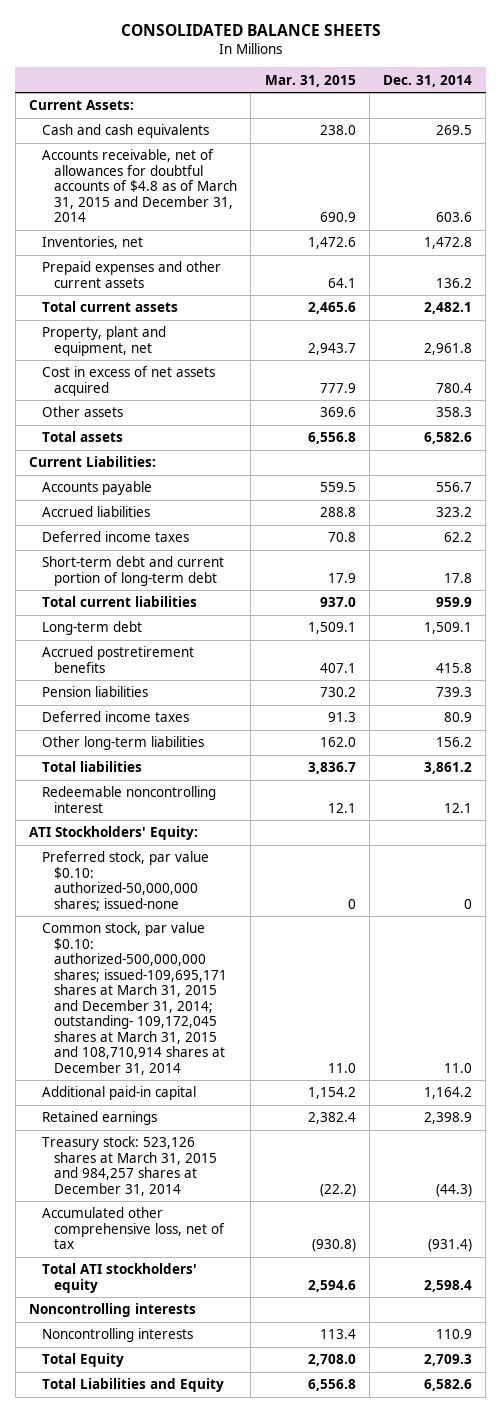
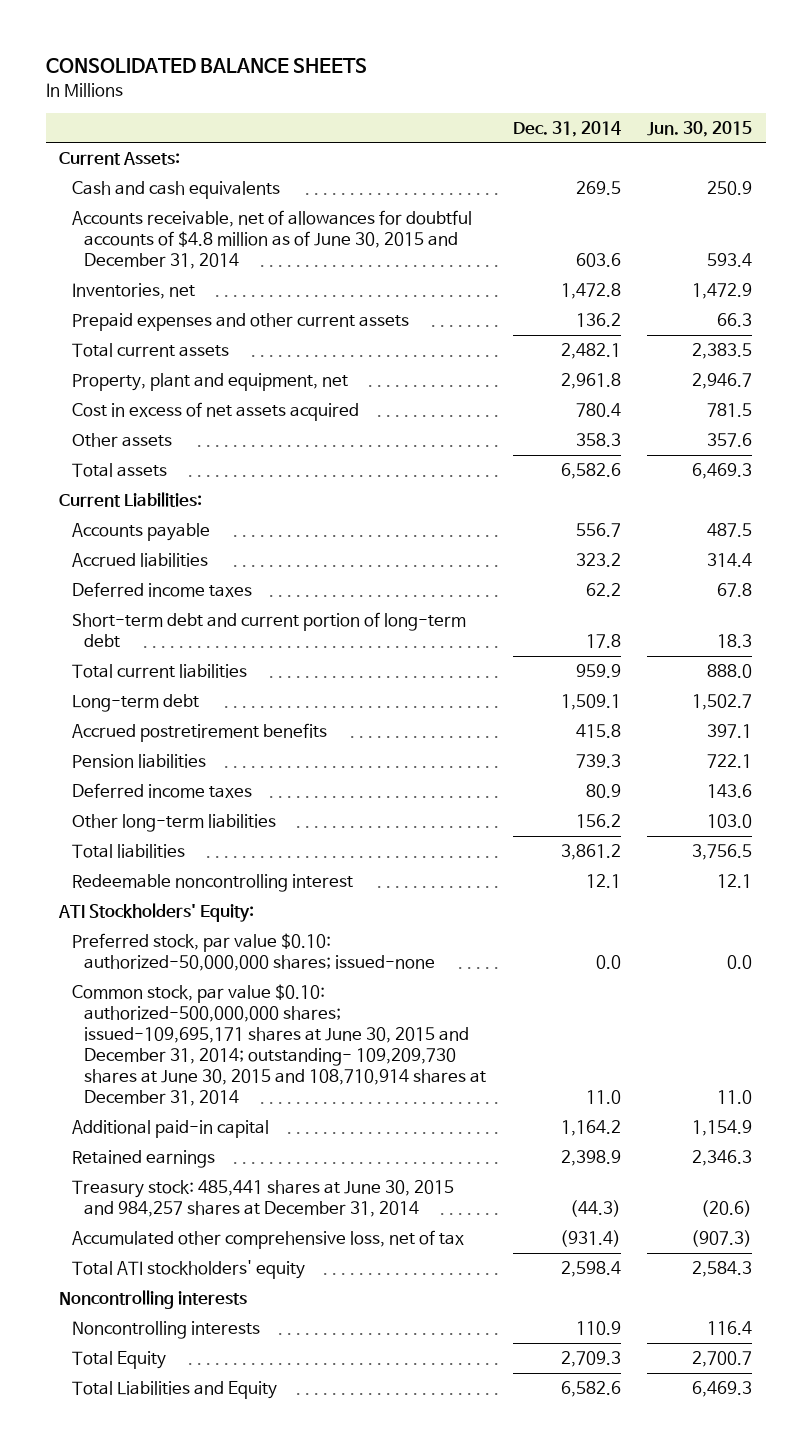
[264,74,356,87] Mar. 31, 2015 -> none
none -> [647,120,753,137] Jun. 30, 2015
[41,149,238,223] Accounts receivable, net of allowances for doubtful accounts of $4.8 as of March 31, 2015 and December 31, 2014 -> [71,209,472,270] Accounts receivable, net of allowances for doubtful accounts of $4.8 million as of June 30, 2015 and December 31, 2014
[464,898,473,909] 0 -> [595,954,621,969] 0.0
[41,922,228,1075] Common stock, par value $0.10: authorized-500,000,000 shares; issued-109,695,171 shares at March 31, 2015 and December 31, 2014; outstanding- 109,172,045 shares at March 31, 2015 and 108,710,914 shares at December 31, 2014 -> [71,983,486,1107] Common stock, par value $0.10: authorized-500,000,000 shares; issued-109,695,171 shares at June 30, 2015 and December 31, 2014; outstanding- 109,209,730 shares at June 30, 2015 and 108,710,914 shares at December 31, 2014
[41,1136,218,1196] Treasury stock: 523,126 shares at March 31, 2015 and 984,257 shares at December 31, 2014 -> [71,1179,454,1217] Treasury stock: 485,441 shares at June 30, 2015 and 984,257 shares at December 31, 2014

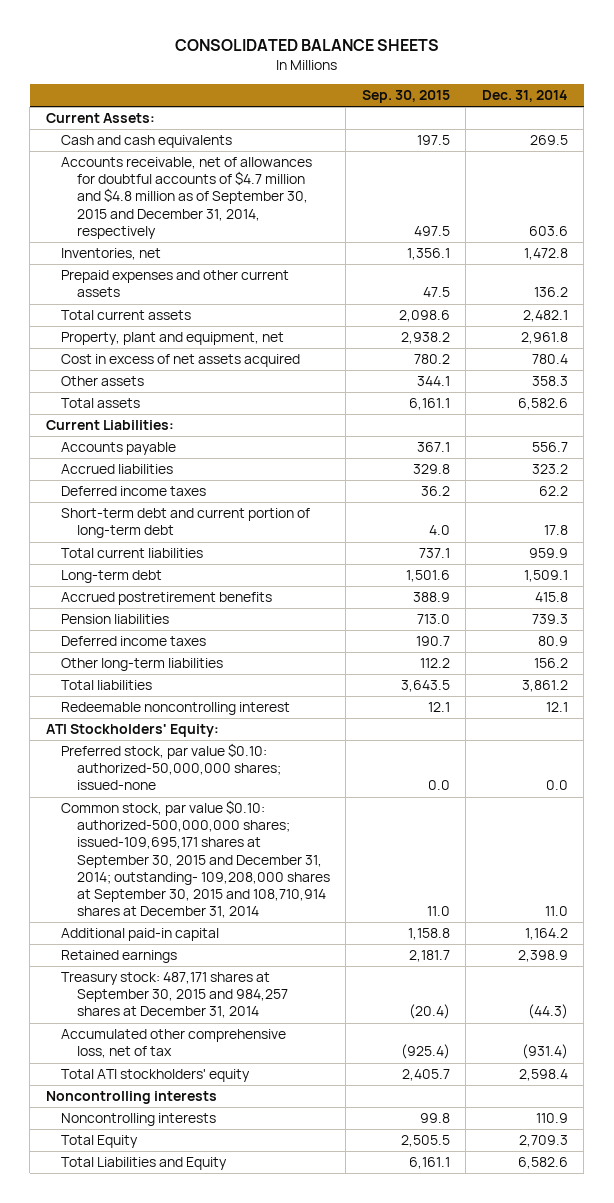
[647,120,753,137] Jun. 30, 2015 -> none
none -> [361,90,450,104] Sep. 30, 2015
[71,209,472,270] Accounts receivable, net of allowances for doubtful accounts of $4.8 million as of June 30, 2015 and December 31, 2014 -> [61,157,313,239] Accounts receivable, net of allowances for doubtful accounts of $4.7 million and $4.8 million as of September 30, 2015 and December 31, 2014, respectively
[71,983,486,1107] Common stock, par value $0.10: authorized-500,000,000 shares; issued-109,695,171 shares at June 30, 2015 and December 31, 2014; outstanding- 109,209,730 shares at June 30, 2015 and 108,710,914 shares at December 31, 2014 -> [61,800,330,918] Common stock, par value $0.10: authorized-500,000,000 shares; issued-109,695,171 shares at September 30, 2015 and December 31, 2014; outstanding- 109,208,000 shares at September 30, 2015 and 108,710,914 shares at December 31, 2014
[71,1179,454,1217] Treasury stock: 485,441 shares at June 30, 2015 and 984,257 shares at December 31, 2014 -> [61,972,288,1019] Treasury stock: 487,171 shares at September 30, 2015 and 984,257 shares at December 31, 2014

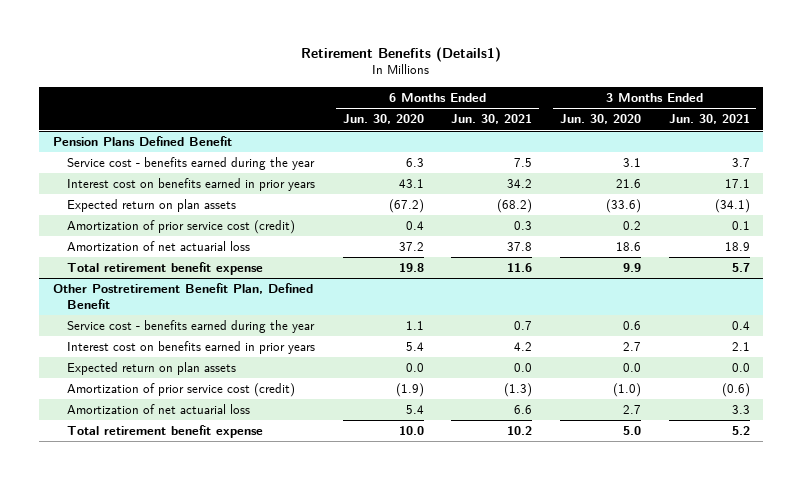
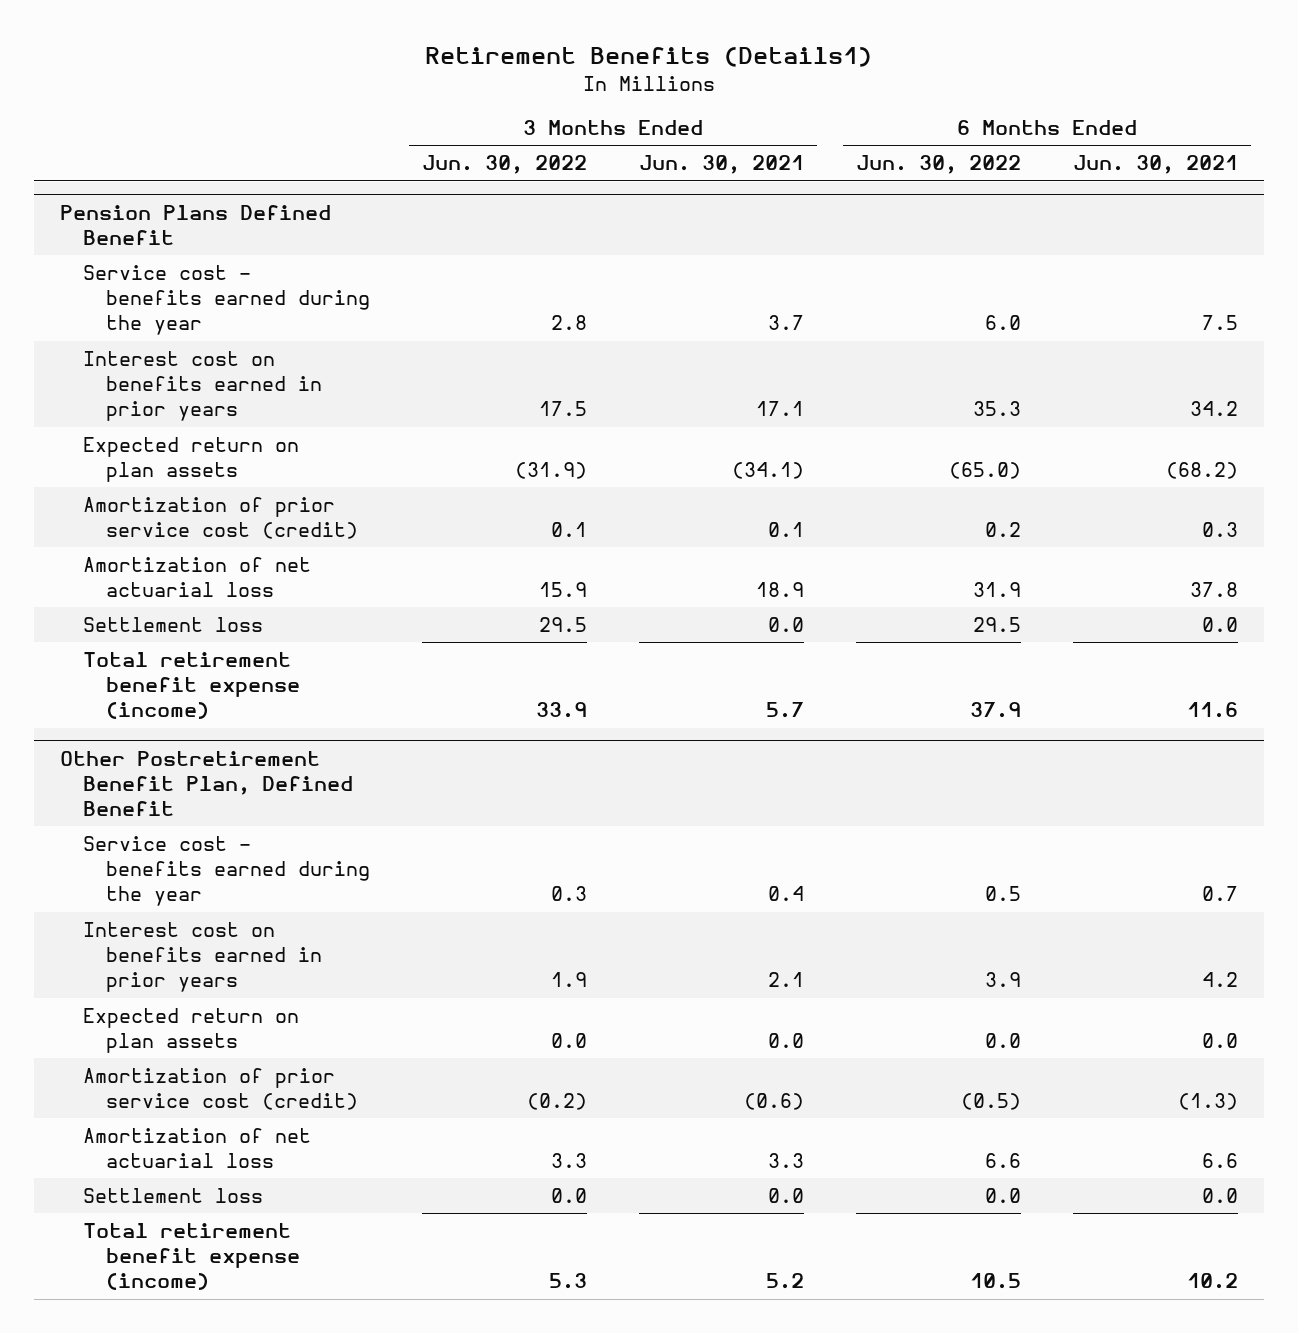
[342,114,424,125] Jun. 30, 2020 -> none
[560,114,642,125] Jun. 30, 2020 -> none
none -> [422,155,588,175] Jun. 30, 2022
none -> [856,155,1022,175] Jun. 30, 2022
none -> [83,617,264,633] Settlement loss
[67,262,264,276] Total retirement benefit expense -> [83,652,301,720] Total retirement benefit expense (income)
none -> [83,1188,264,1204] Settlement loss
[67,425,264,439] Total retirement benefit expense -> [83,1223,301,1291] Total retirement benefit expense (income)

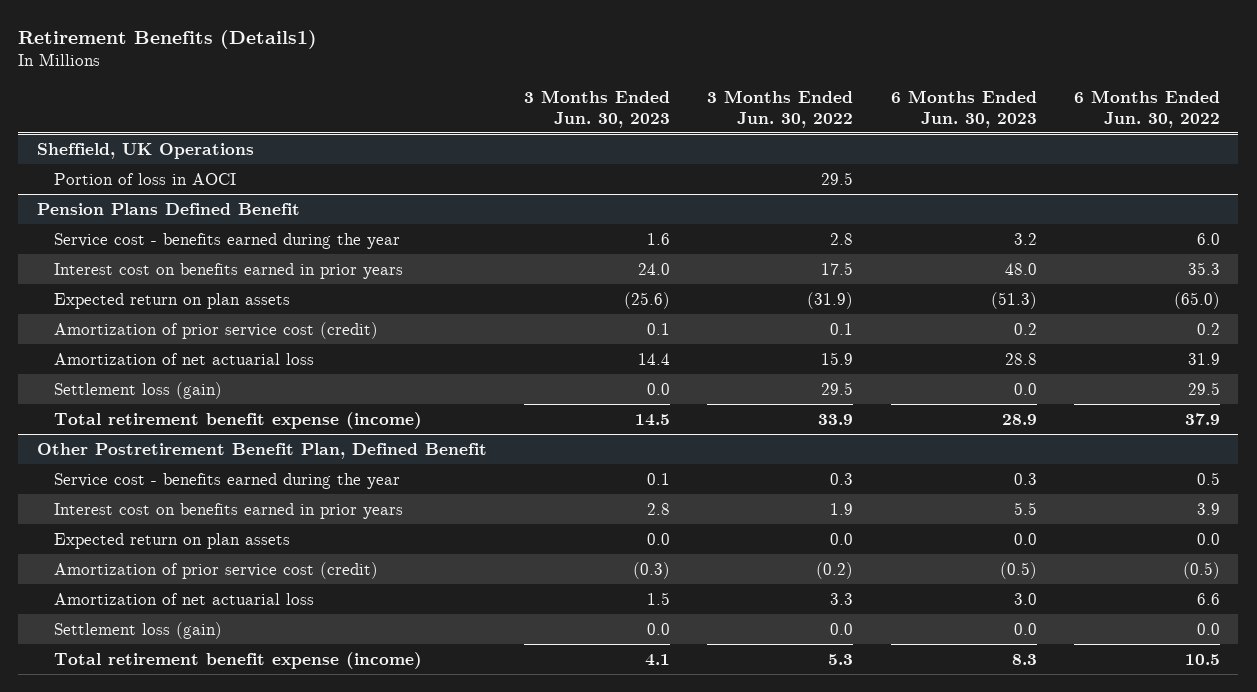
[639,155,805,175] Jun. 30, 2021 -> none
[1073,155,1239,175] Jun. 30, 2021 -> none
none -> [524,90,671,128] 3 Months Ended Jun. 30, 2023
none -> [890,90,1037,128] 6 Months Ended Jun. 30, 2023
none -> [36,142,254,159] Sheffield, UK Operations
none -> [53,172,236,185] Portion of loss in AOCI
[83,617,264,633] Settlement loss -> [53,381,222,399] Settlement loss (gain)
[83,1188,264,1204] Settlement loss -> [53,621,222,639] Settlement loss (gain)

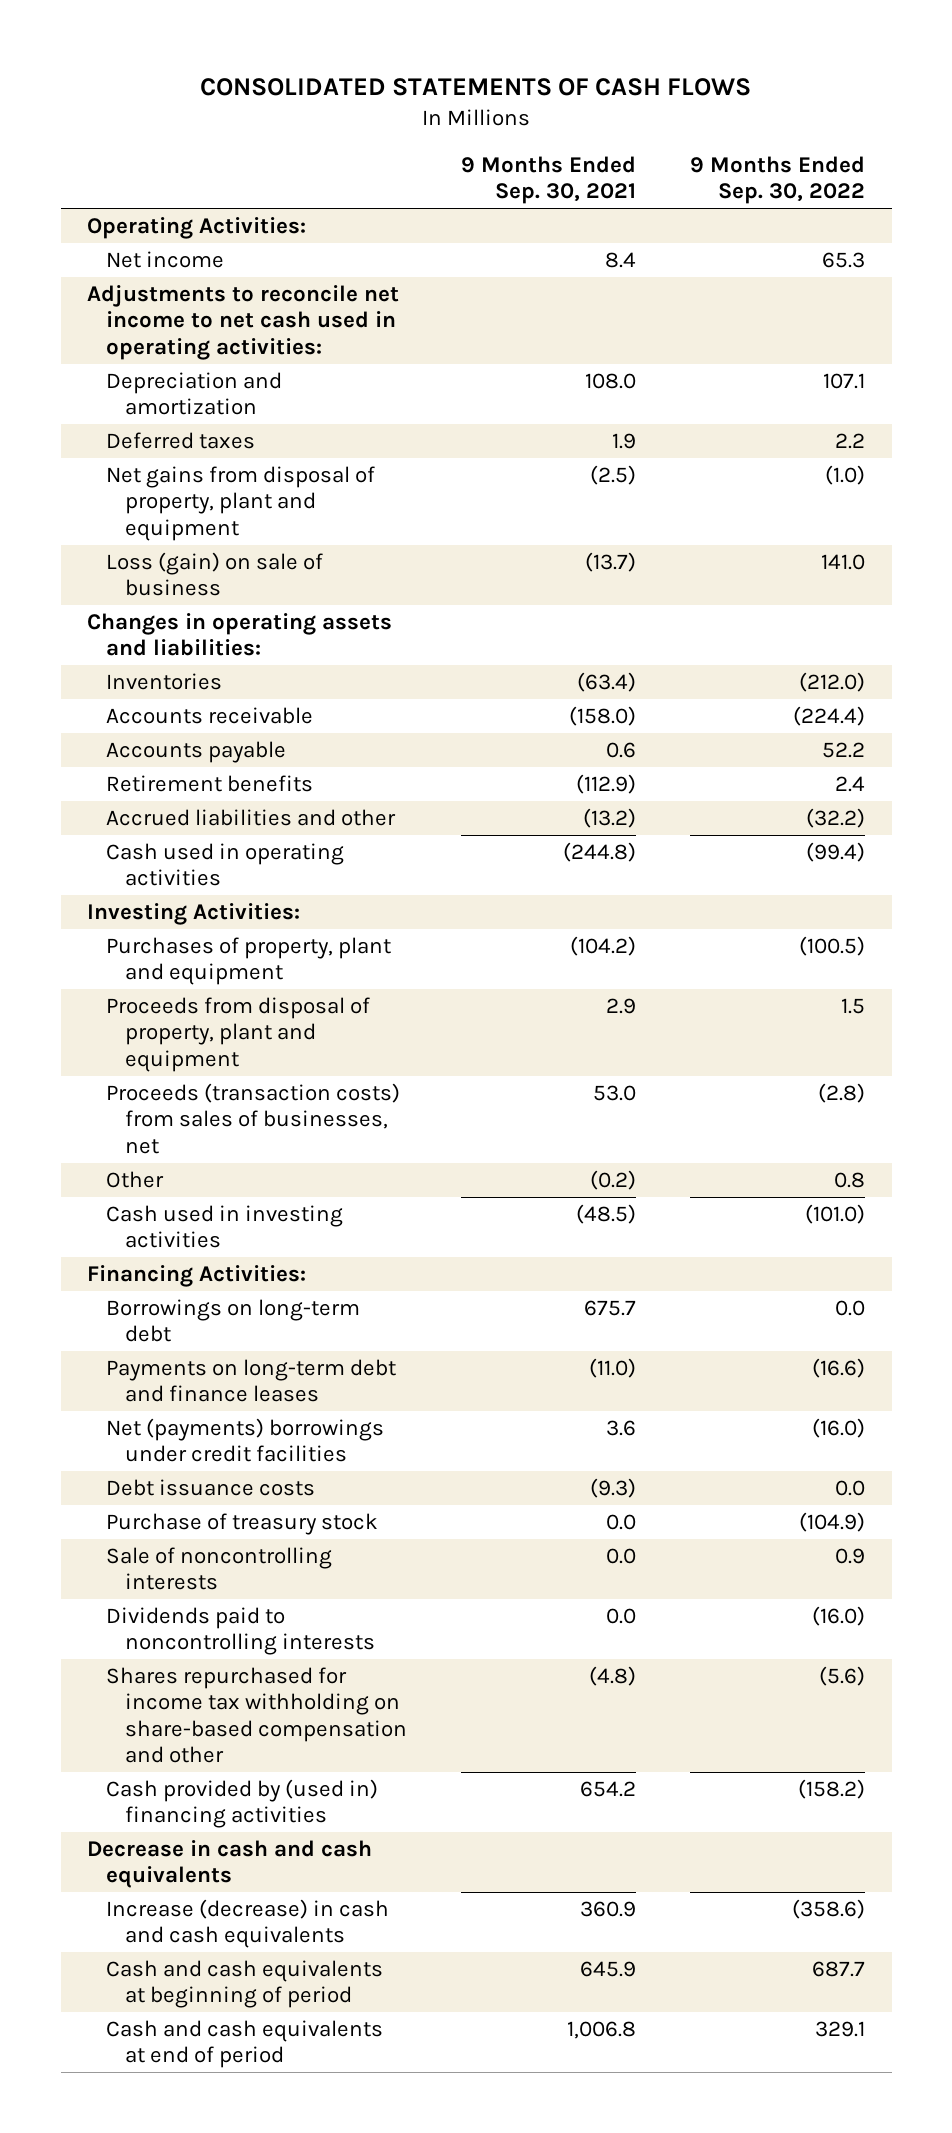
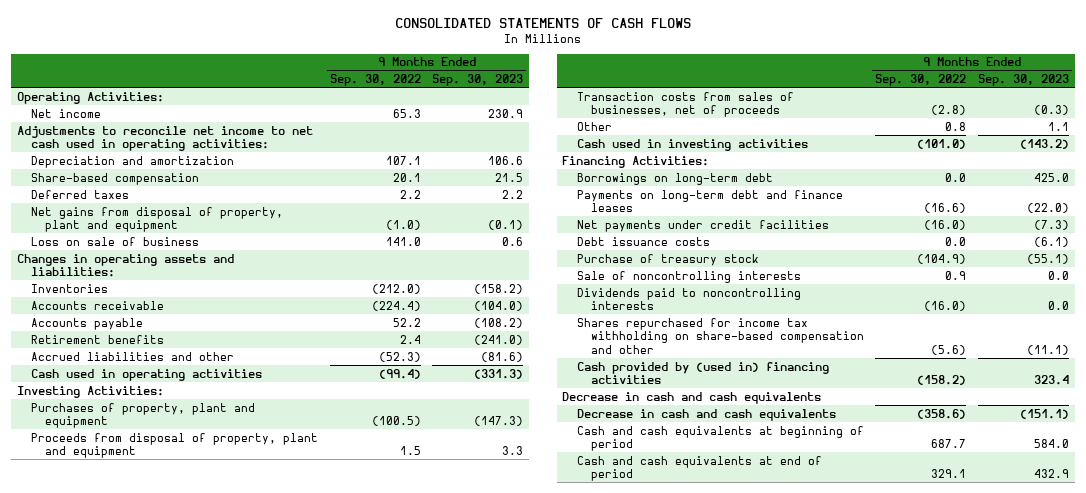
[460,155,636,205] 9 Months Ended Sep. 30, 2021 -> none
none -> [432,74,524,87] Sep. 30, 2023
none -> [31,172,200,185] Share-based compensation
[106,551,324,597] Loss (gain) on sale of business -> [31,236,200,246] Loss on sale of business
[805,807,865,828] (32.2) -> [378,351,421,362] (52.3)
[106,1082,401,1154] Proceeds (transaction costs) from sales of businesses, net -> [576,91,794,118] Transaction costs from sales of businesses, net of proceeds
[106,1417,385,1463] Net (payments) borrowings under credit facilities -> [576,219,829,232] Net payments under credit facilities
[106,1898,390,1949] Increase (decrease) in cash and cash equivalents -> [576,408,836,421] Decrease in cash and cash equivalents

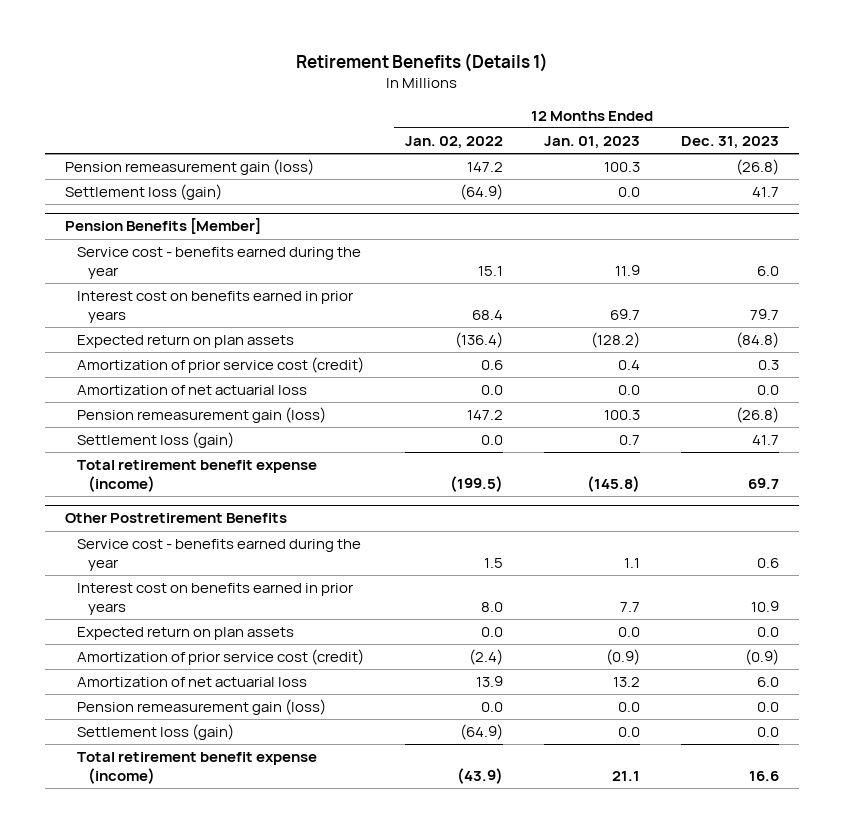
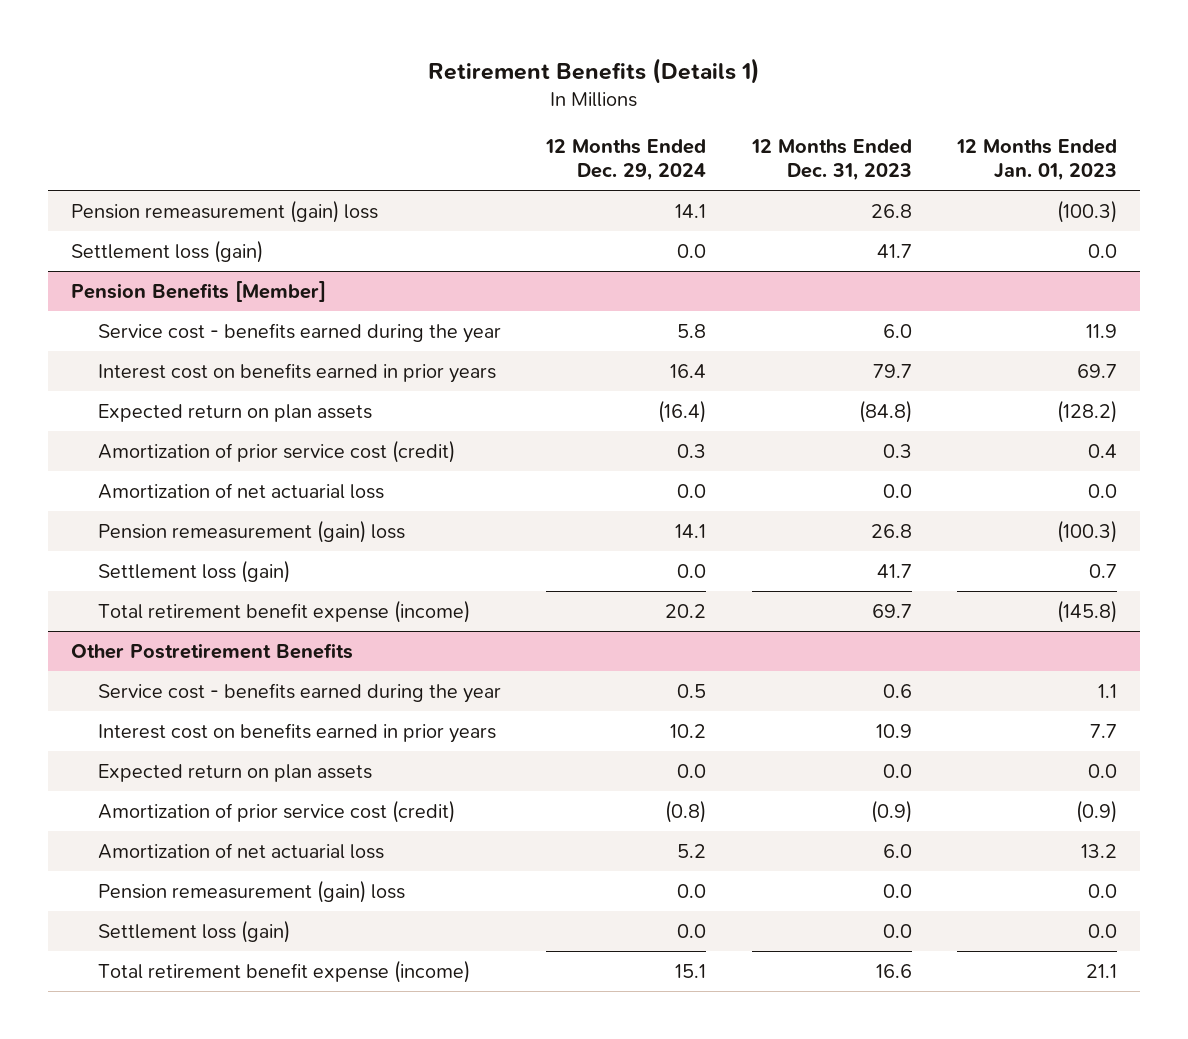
[404,135,503,149] Jan. 02, 2022 -> none
none -> [545,139,707,182] 12 Months Ended Dec. 29, 2024
[65,159,315,176] Pension remeasurement gain (loss) -> [70,199,378,223] Pension remeasurement (gain) loss
[603,162,640,173] 100.3 -> [1057,199,1118,223] (100.3)
[735,159,779,176] (26.8) -> [870,203,912,218] 26.8
[76,407,326,424] Pension remeasurement gain (loss) -> [97,519,405,543] Pension remeasurement (gain) loss
[603,410,640,421] 100.3 -> [1057,519,1118,543] (100.3)
[735,407,779,424] (26.8) -> [870,523,912,538] 26.8
[76,699,326,716] Pension remeasurement gain (loss) -> [97,879,405,903] Pension remeasurement (gain) loss

